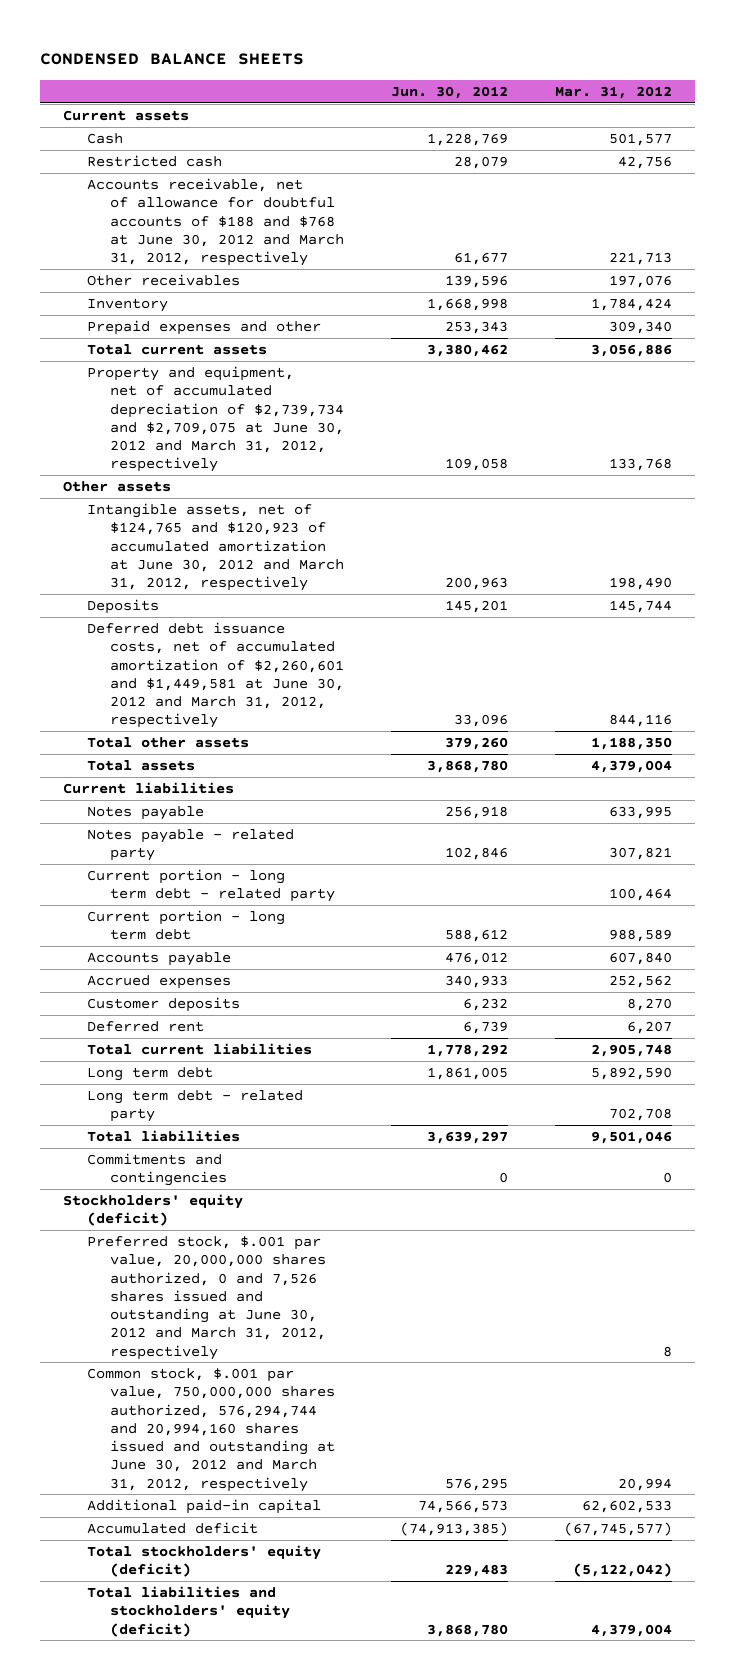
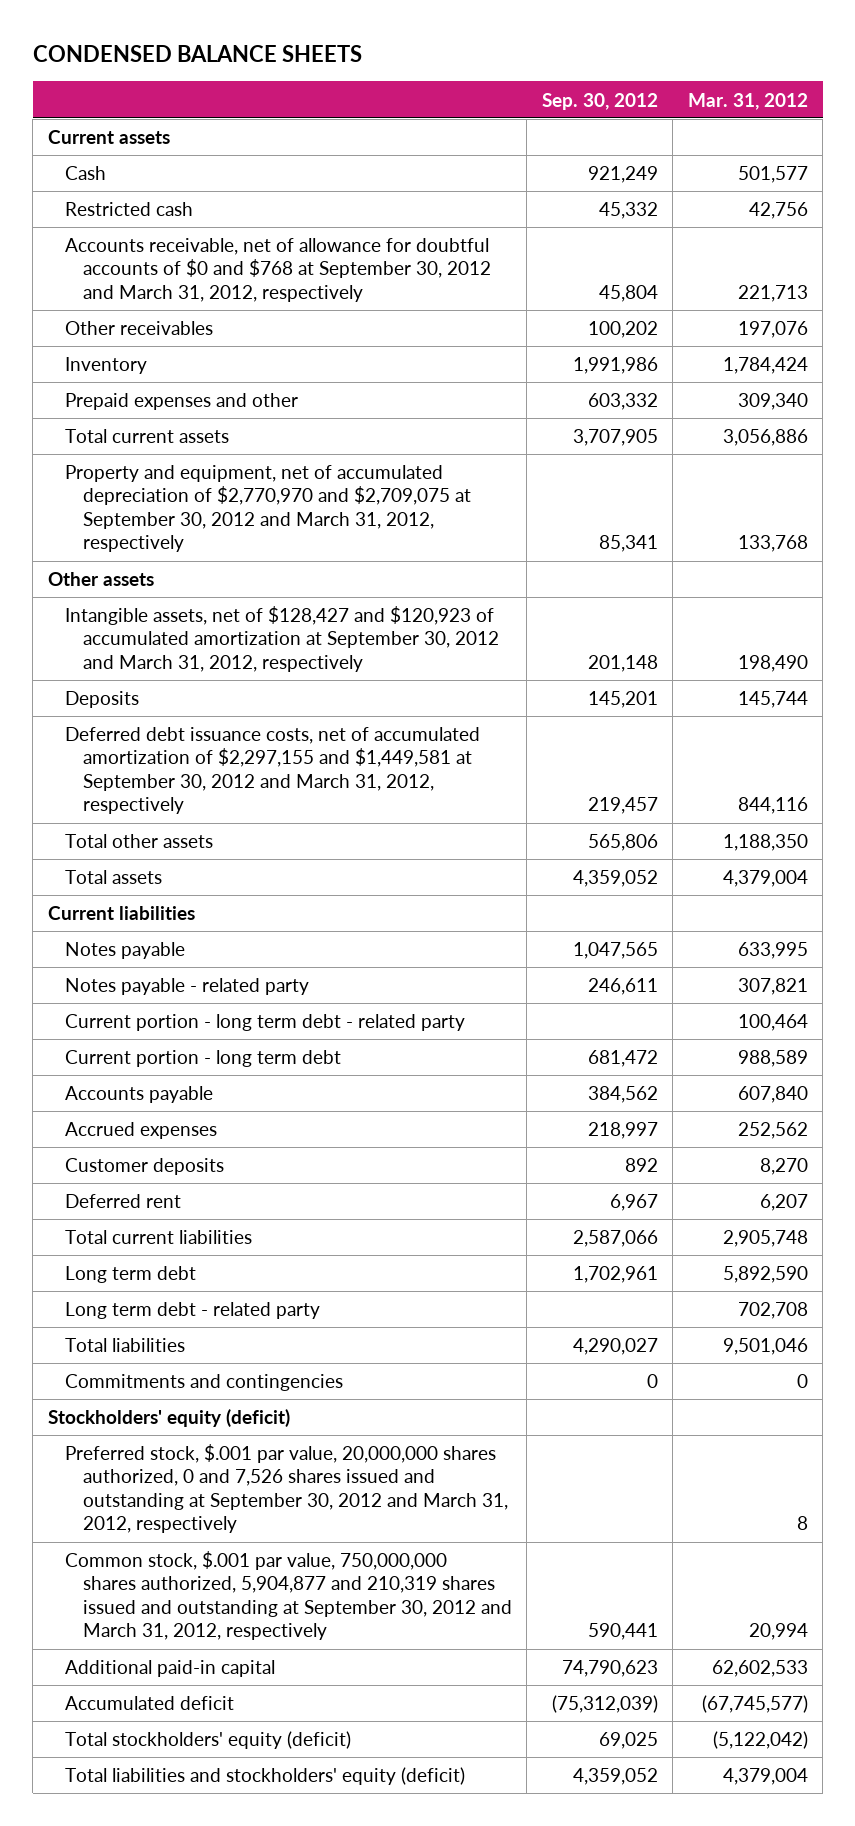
[390,85,508,99] Jun. 30, 2012 -> none
none -> [541,92,658,110] Sep. 30, 2012
[86,178,344,267] Accounts receivable, net of allowance for doubtful accounts of $188 and $768 at June 30, 2012 and March 31, 2012, respectively -> [65,238,491,302] Accounts receivable, net of allowance for doubtful accounts of $0 and $768 at September 30, 2012 and March 31, 2012, respectively
[86,366,344,473] Property and equipment, net of accumulated depreciation of $2,739,734 and $2,709,075 at June 30, 2012 and March 31, 2012, respectively -> [65,465,471,553] Property and equipment, net of accumulated depreciation of $2,770,970 and $2,709,075 at September 30, 2012 and March 31, 2012, respectively
[86,503,344,592] Intangible assets, net of $124,765 and $120,923 of accumulated amortization at June 30, 2012 and March 31, 2012, respectively -> [65,606,499,672] Intangible assets, net of $128,427 and $120,923 of accumulated amortization at September 30, 2012 and March 31, 2012, respectively
[86,622,344,729] Deferred debt issuance costs, net of accumulated amortization of $2,260,601 and $1,449,581 at June 30, 2012 and March 31, 2012, respectively -> [65,727,481,815] Deferred debt issuance costs, net of accumulated amortization of $2,297,155 and $1,449,581 at September 30, 2012 and March 31, 2012, respectively
[86,1236,326,1360] Preferred stock, $.001 par value, 20,000,000 shares authorized, 0 and 7,526 shares issued and outstanding at June 30, 2012 and March 31, 2012, respectively -> [65,1444,508,1534] Preferred stock, $.001 par value, 20,000,000 shares authorized, 0 and 7,526 shares issued and outstanding at September 30, 2012 and March 31, 2012, respectively
[86,1368,335,1492] Common stock, $.001 par value, 750,000,000 shares authorized, 576,294,744 and 20,994,160 shares issued and outstanding at June 30, 2012 and March 31, 2012, respectively -> [65,1551,512,1641] Common stock, $.001 par value, 750,000,000 shares authorized, 5,904,877 and 210,319 shares issued and outstanding at September 30, 2012 and March 31, 2012, respectively

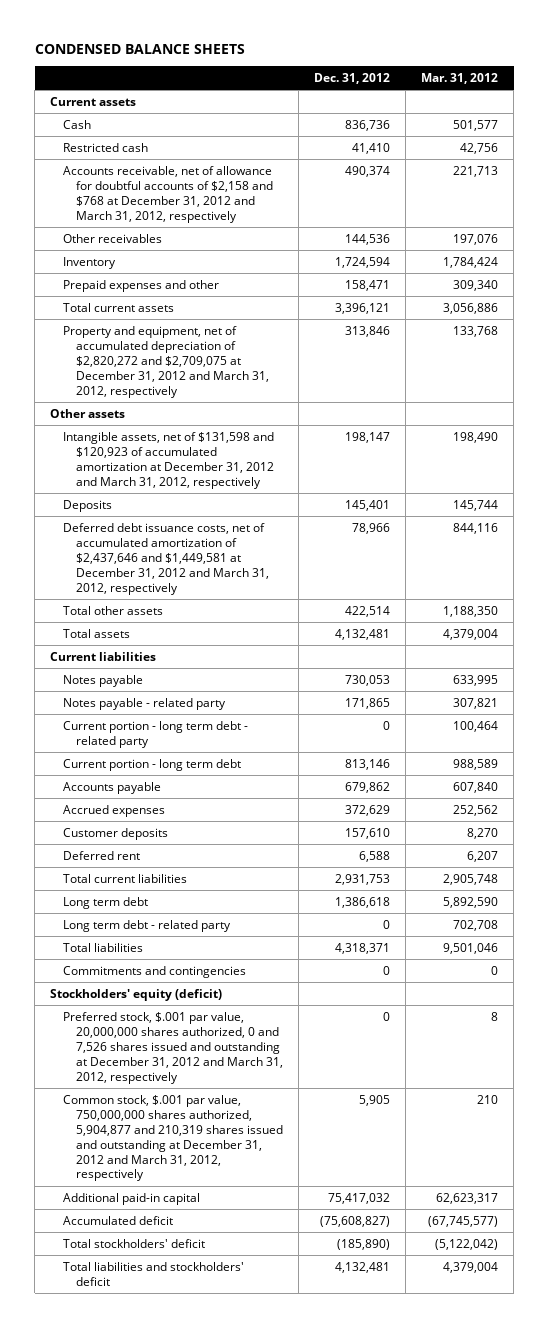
[541,92,658,110] Sep. 30, 2012 -> none
none -> [314,72,391,84] Dec. 31, 2012
[65,238,491,302] Accounts receivable, net of allowance for doubtful accounts of $0 and $768 at September 30, 2012 and March 31, 2012, respectively -> [63,165,274,223] Accounts receivable, net of allowance for doubtful accounts of $2,158 and $768 at December 31, 2012 and March 31, 2012, respectively
[65,465,471,553] Property and equipment, net of accumulated depreciation of $2,770,970 and $2,709,075 at September 30, 2012 and March 31, 2012, respectively -> [63,325,270,398] Property and equipment, net of accumulated depreciation of $2,820,272 and $2,709,075 at December 31, 2012 and March 31, 2012, respectively
[65,606,499,672] Intangible assets, net of $128,427 and $120,923 of accumulated amortization at September 30, 2012 and March 31, 2012, respectively -> [63,431,275,489] Intangible assets, net of $131,598 and $120,923 of accumulated amortization at December 31, 2012 and March 31, 2012, respectively
[65,727,481,815] Deferred debt issuance costs, net of accumulated amortization of $2,297,155 and $1,449,581 at September 30, 2012 and March 31, 2012, respectively -> [63,522,270,595] Deferred debt issuance costs, net of accumulated amortization of $2,437,646 and $1,449,581 at December 31, 2012 and March 31, 2012, respectively
[65,1444,508,1534] Preferred stock, $.001 par value, 20,000,000 shares authorized, 0 and 7,526 shares issued and outstanding at September 30, 2012 and March 31, 2012, respectively -> [63,1011,284,1084] Preferred stock, $.001 par value, 20,000,000 shares authorized, 0 and 7,526 shares issued and outstanding at December 31, 2012 and March 31, 2012, respectively
[65,1551,512,1641] Common stock, $.001 par value, 750,000,000 shares authorized, 5,904,877 and 210,319 shares issued and outstanding at September 30, 2012 and March 31, 2012, respectively -> [63,1094,284,1182] Common stock, $.001 par value, 750,000,000 shares authorized, 5,904,877 and 210,319 shares issued and outstanding at December 31, 2012 and March 31, 2012, respectively
[748,1623,808,1641] 20,994 -> [477,1094,499,1104] 210
[711,1660,808,1678] 62,602,533 -> [436,1192,499,1204] 62,623,317
[65,1731,352,1750] Total stockholders' equity (deficit) -> [63,1238,206,1248] Total stockholders' deficit
[65,1767,466,1786] Total liabilities and stockholders' equity (deficit) -> [63,1261,245,1286] Total liabilities and stockholders' deficit

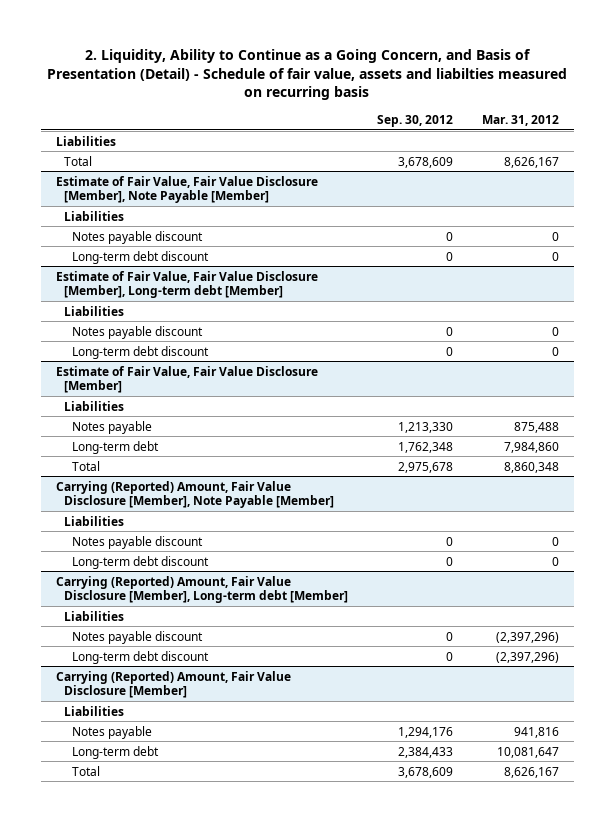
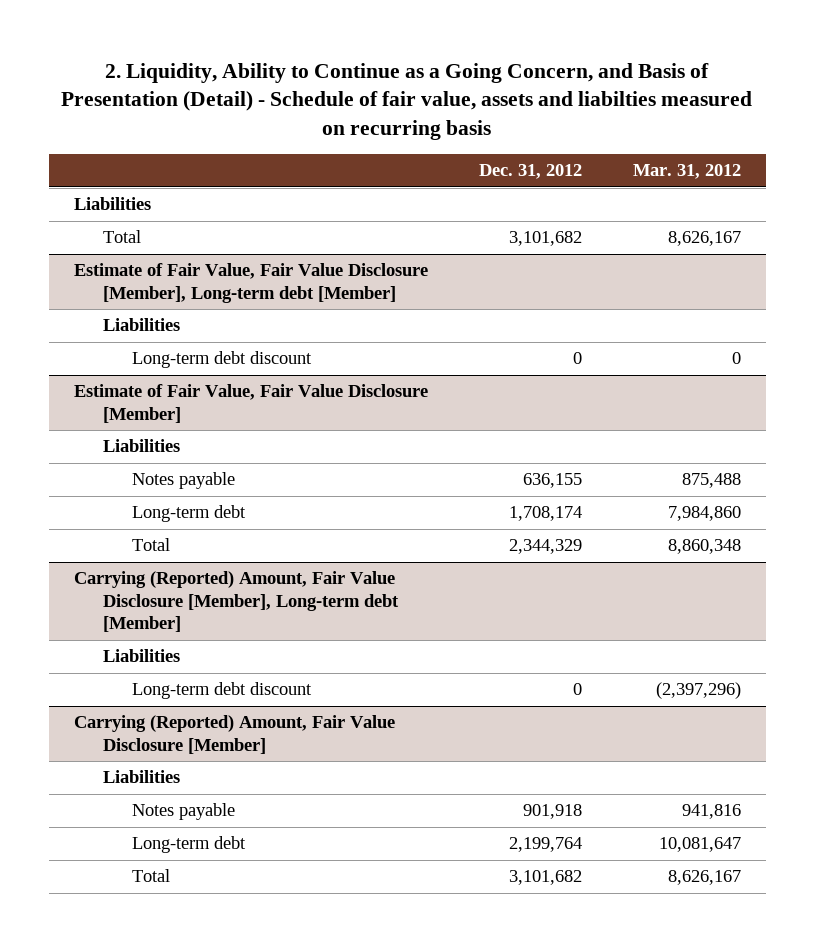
[377,115,454,128] Sep. 30, 2012 -> none
none -> [478,164,582,180] Dec. 31, 2012
[55,175,318,203] Estimate of Fair Value, Fair Value Disclosure [Member], Note Payable [Member] -> none
[63,210,124,221] Liabilities -> none
[72,230,204,244] Notes payable discount -> none
[72,250,210,264] Long-term debt discount -> none
[72,325,204,339] Notes payable discount -> none
[55,480,334,508] Carrying (Reported) Amount, Fair Value Disclosure [Member], Note Payable [Member] -> none
[63,515,124,526] Liabilities -> none
[72,535,204,549] Notes payable discount -> none
[72,555,210,569] Long-term debt discount -> none
[72,630,204,644] Notes payable discount -> none

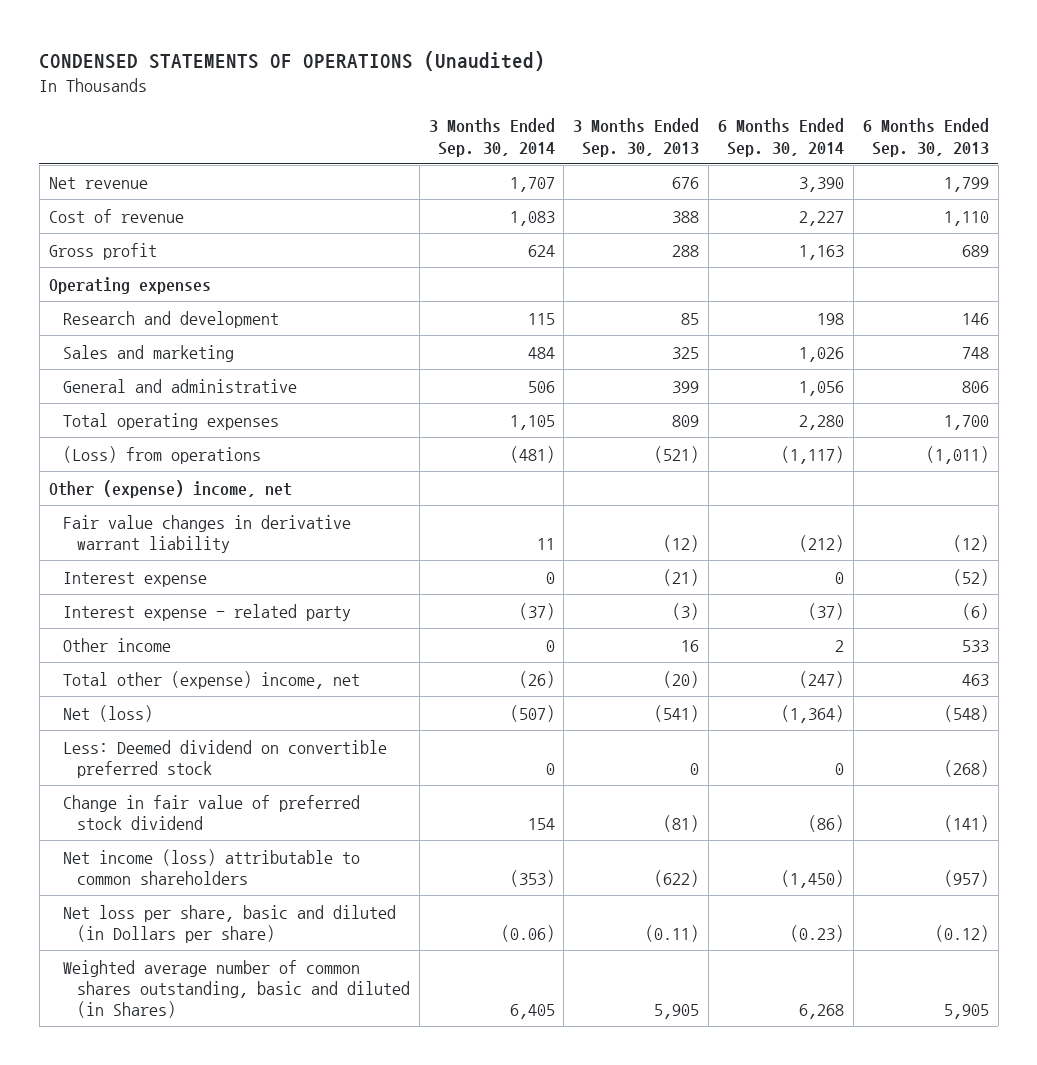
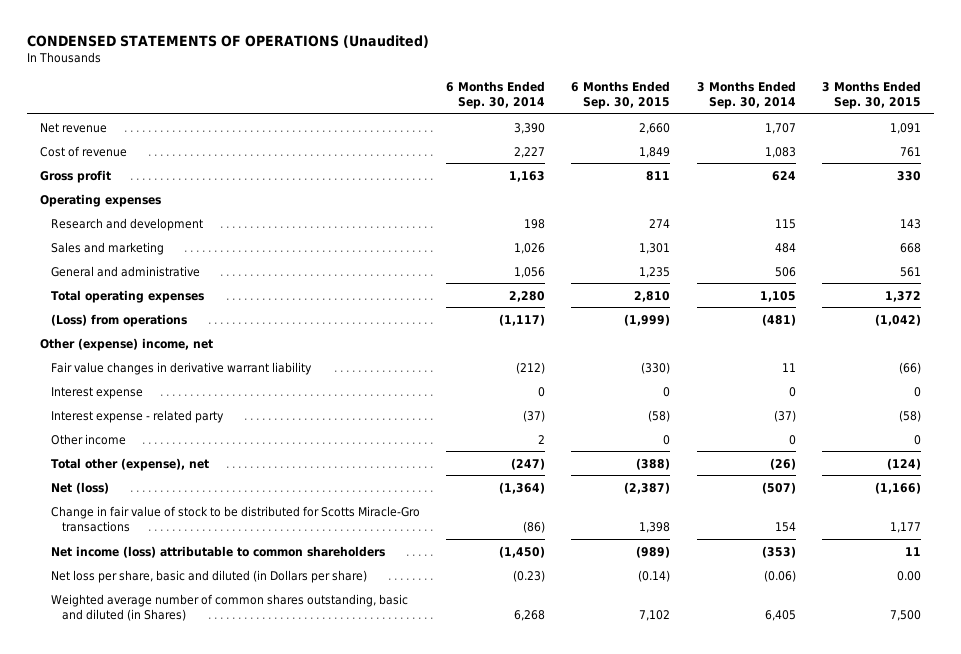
[573,118,700,157] 3 Months Ended Sep. 30, 2013 -> none
[862,118,989,157] 6 Months Ended Sep. 30, 2013 -> none
none -> [571,80,671,109] 6 Months Ended Sep. 30, 2015
none -> [821,80,921,109] 3 Months Ended Sep. 30, 2015
[62,670,360,689] Total other (expense) income, net -> [51,457,210,471] Total other (expense), net
[62,739,387,778] Less: Deemed dividend on convertible preferred stock -> none
[62,794,360,830] Change in fair value of preferred stock dividend -> [51,505,421,532] Change in fair value of stock to be distributed for Scotts Miracle-Gro transactions

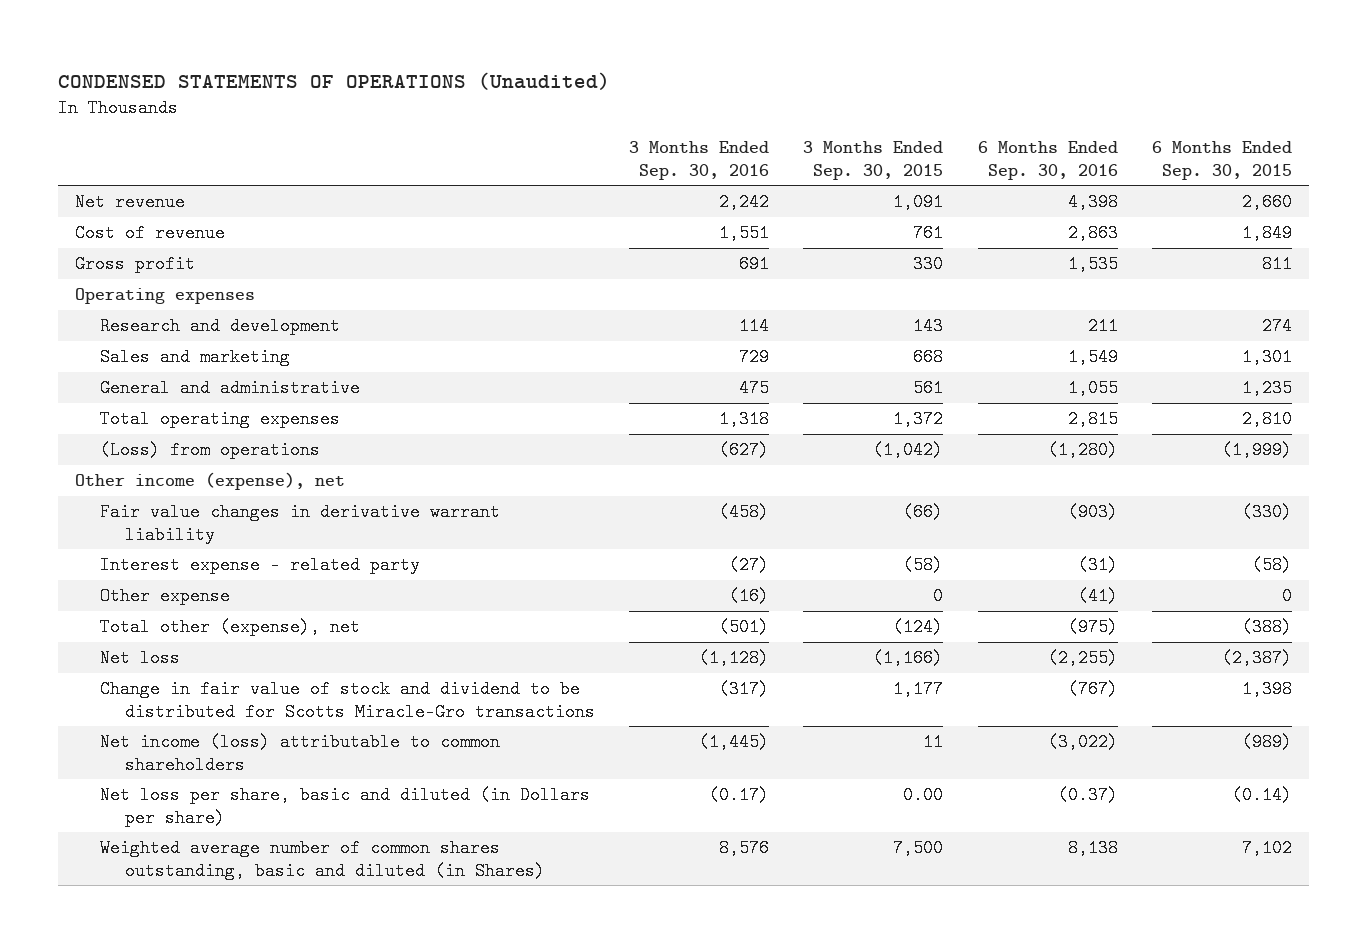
[446,80,546,109] 6 Months Ended Sep. 30, 2014 -> none
[696,80,796,109] 3 Months Ended Sep. 30, 2014 -> none
none -> [629,141,770,180] 3 Months Ended Sep. 30, 2016
none -> [977,141,1118,180] 6 Months Ended Sep. 30, 2016
[39,337,213,351] Other (expense) income, net -> [75,472,346,491] Other income (expense), net
[51,386,144,399] Interest expense -> none
[51,433,127,445] Other income -> none
none -> [100,587,231,606] Other expense
[51,481,110,494] Net (loss) -> [100,649,181,668] Net loss
[51,505,421,532] Change in fair value of stock to be distributed for Scotts Miracle-Gro transactions -> [100,680,596,721] Change in fair value of stock and dividend to be distributed for Scotts Miracle-Gro transactions

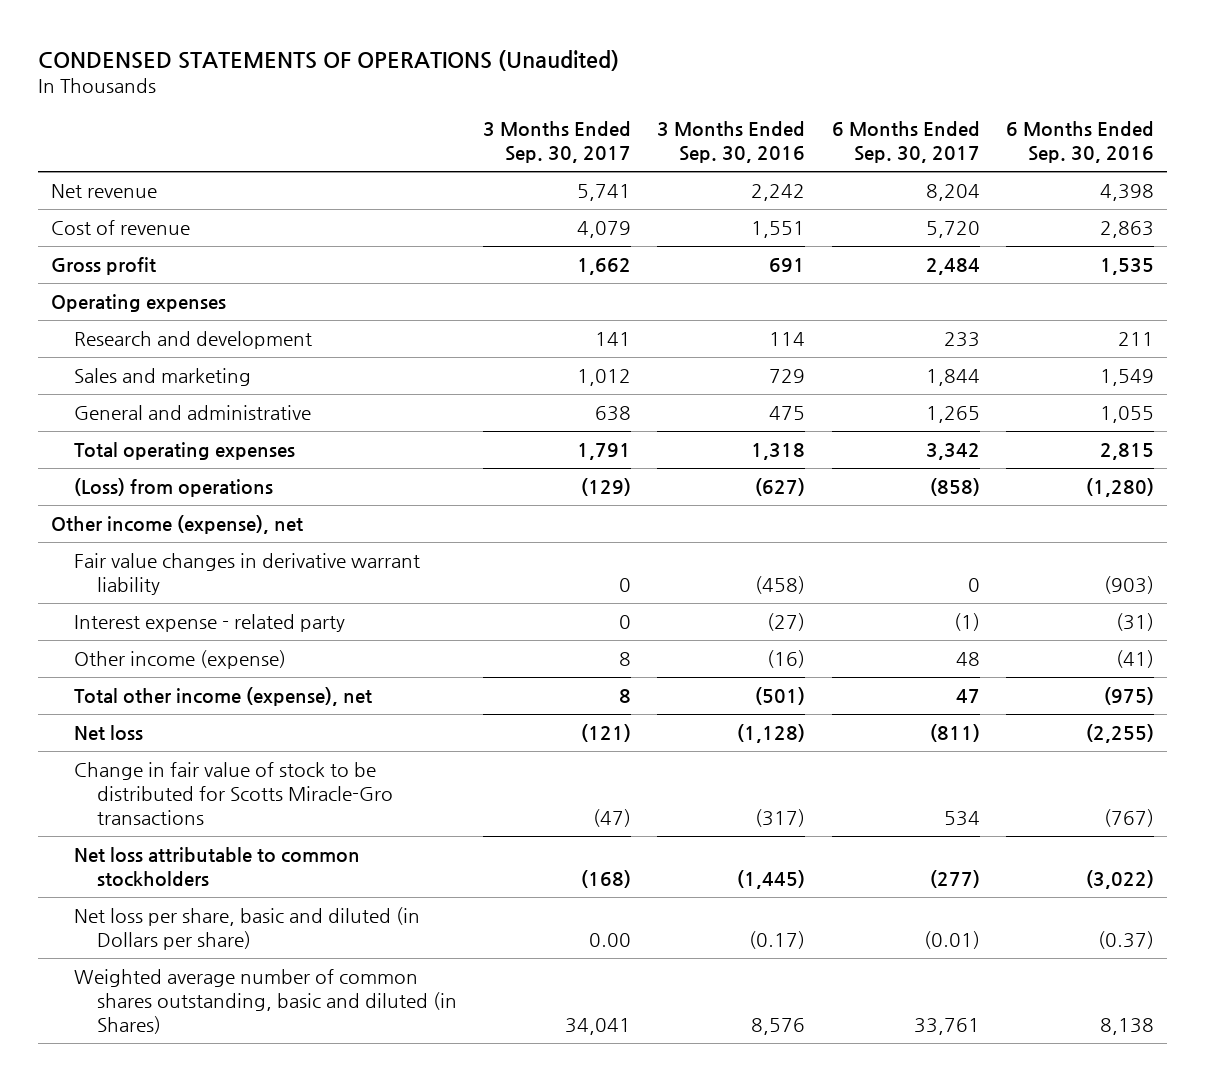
[803,141,944,180] 3 Months Ended Sep. 30, 2015 -> none
[1151,141,1292,180] 6 Months Ended Sep. 30, 2015 -> none
none -> [483,121,632,164] 3 Months Ended Sep. 30, 2017
none -> [831,121,980,164] 6 Months Ended Sep. 30, 2017
[100,587,231,606] Other expense -> [73,650,286,670] Other income (expense)
[100,618,361,637] Total other (expense), net -> [73,687,372,707] Total other income (expense), net
[100,680,596,721] Change in fair value of stock and dividend to be distributed for Scotts Miracle-Gro transactions -> [73,762,393,826] Change in fair value of stock to be distributed for Scotts Miracle-Gro transactions
[100,733,501,774] Net income (loss) attributable to common shareholders -> [73,847,360,888] Net loss attributable to common stockholders

